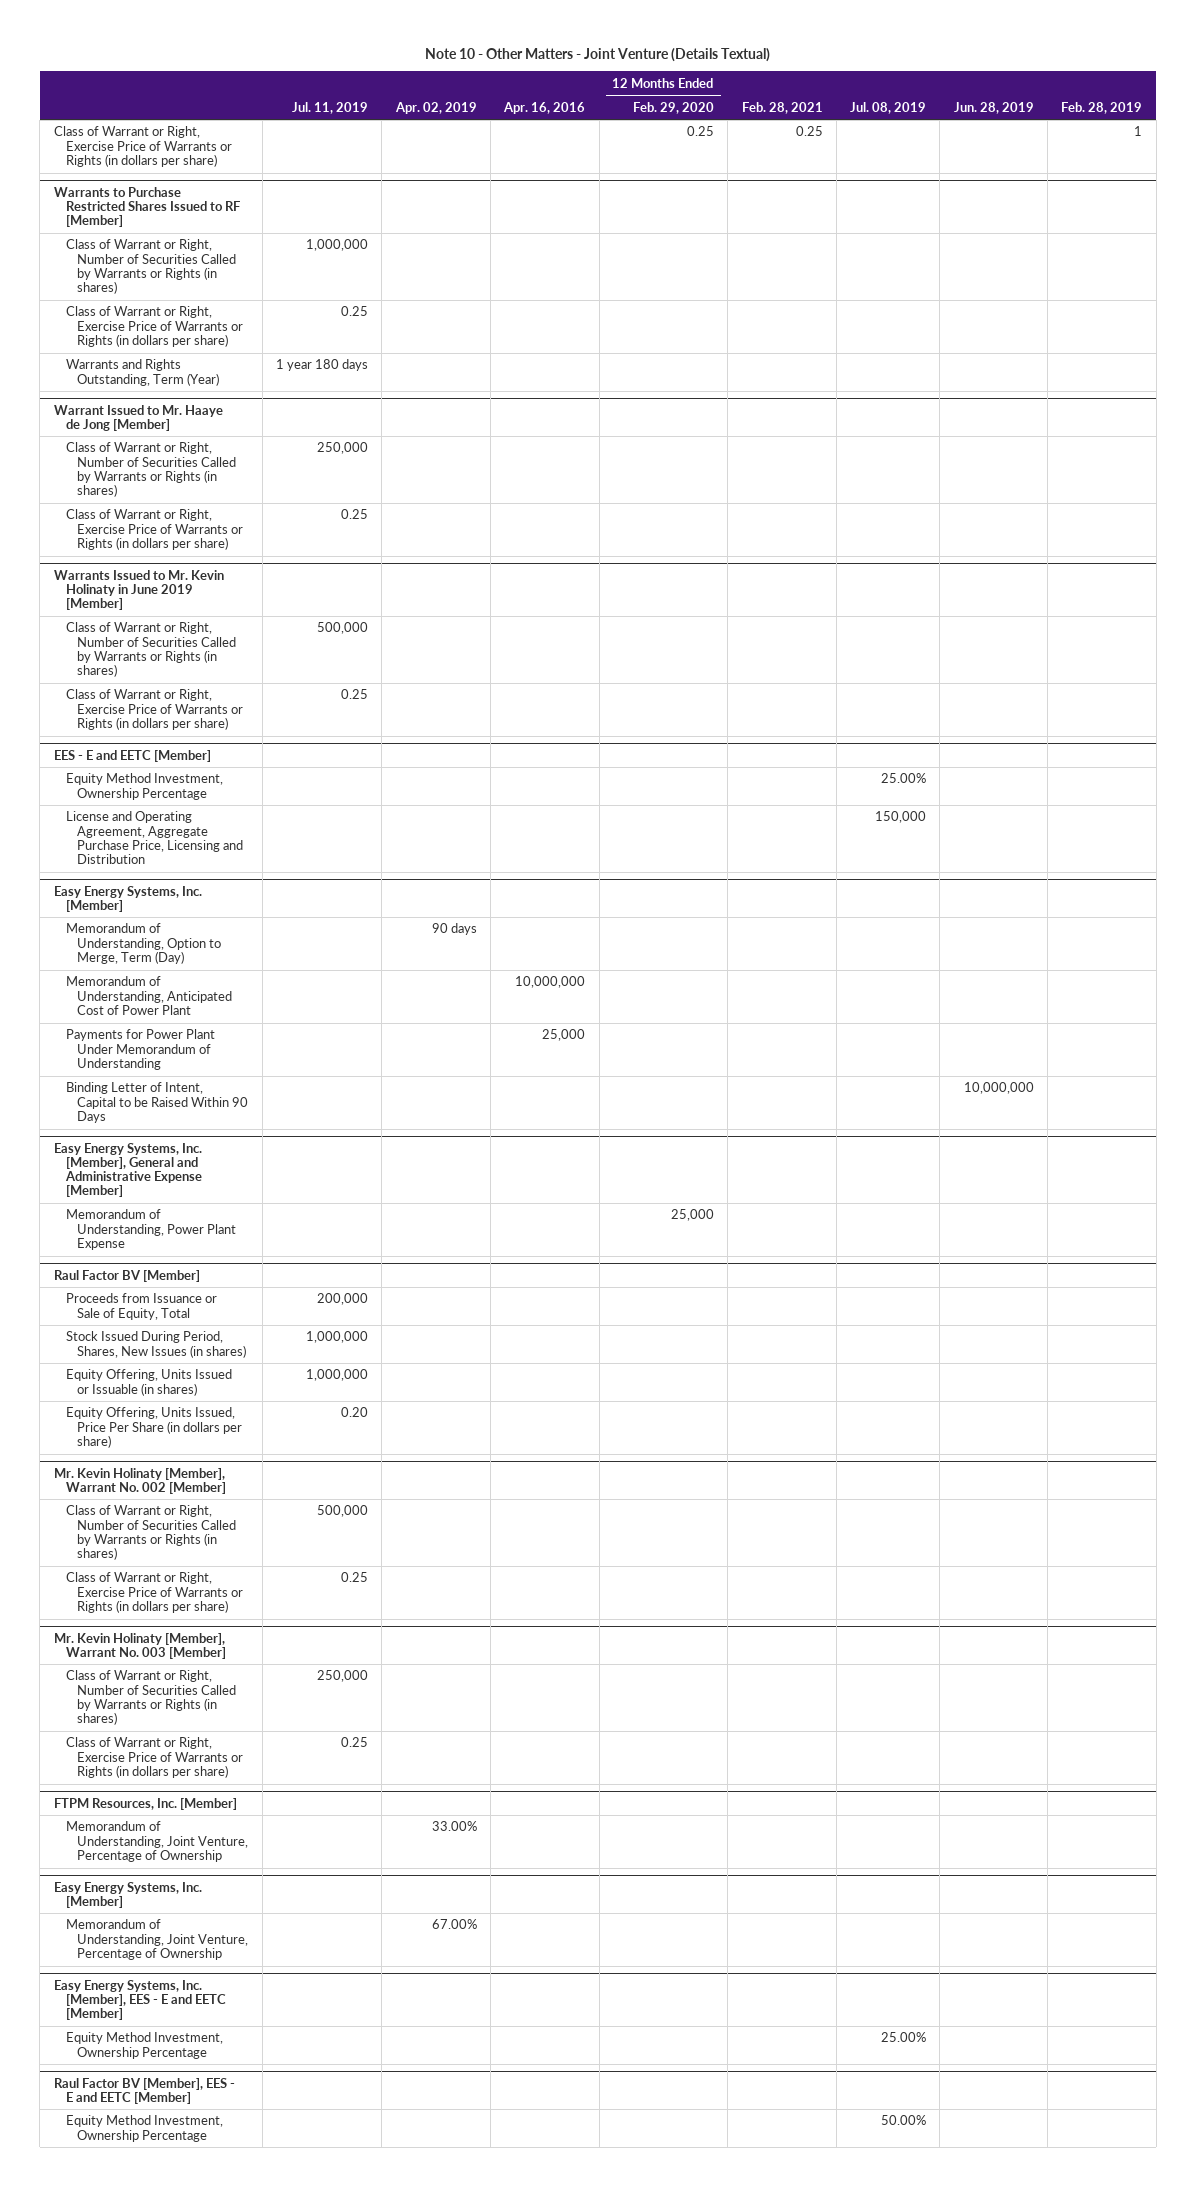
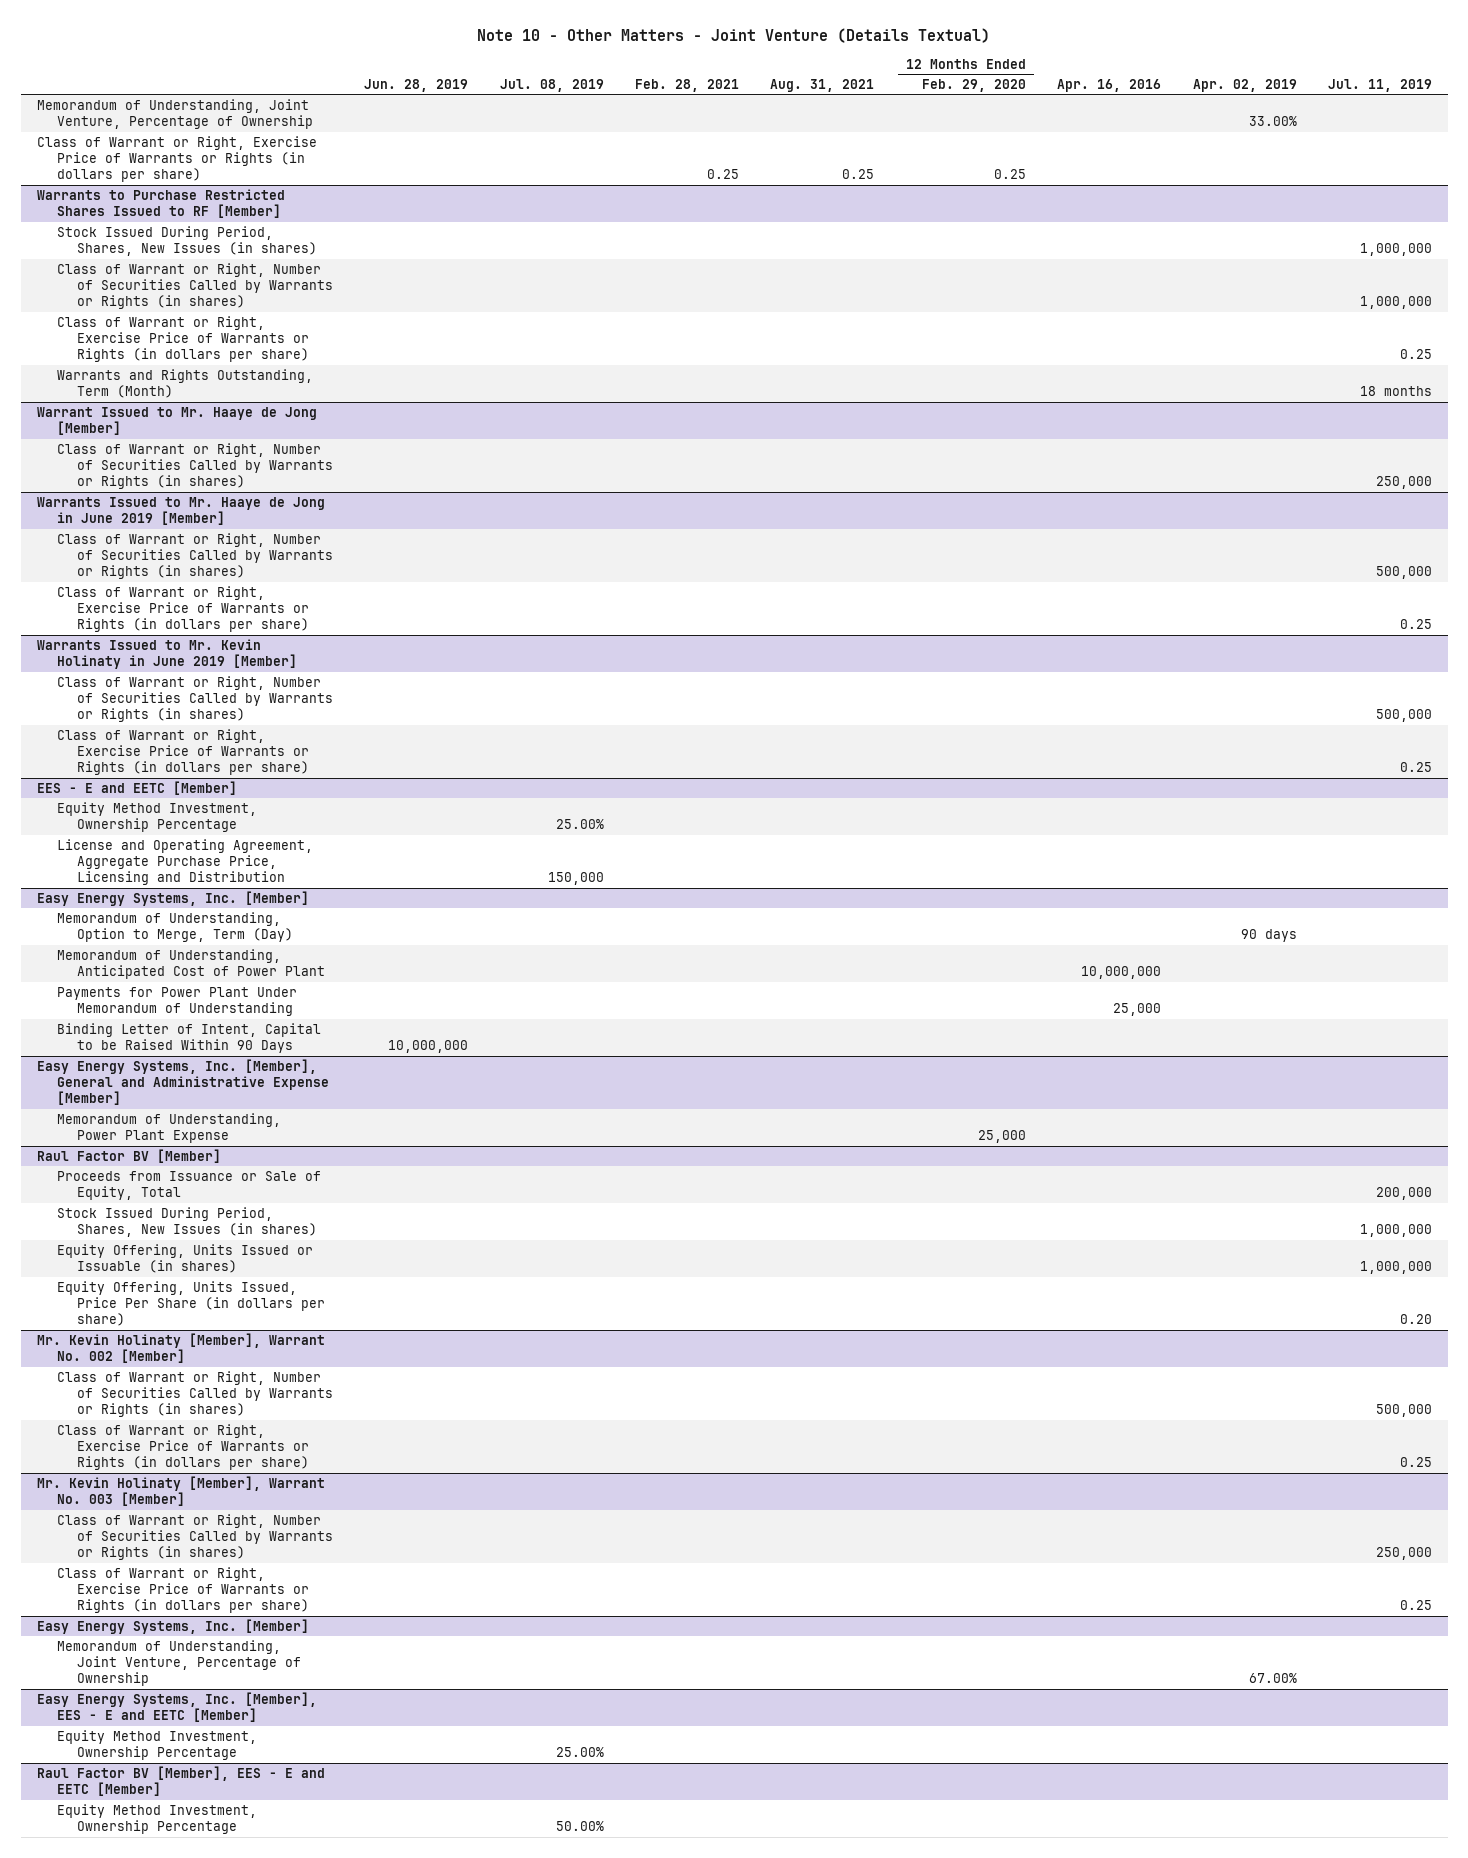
[1061,101,1143,114] Feb. 28, 2019 -> none
none -> [770,78,875,92] Aug. 31, 2021
none -> [36,98,313,130] Memorandum of Understanding, Joint Venture, Percentage of Ownership
none -> [56,225,317,257] Stock Issued During Period, Shares, New Issues (in shares)
[65,359,220,386] Warrants and Rights Outstanding, Term (Year) -> [56,368,313,399] Warrants and Rights Outstanding, Term (Month)
[276,359,369,372] 1 year 180 days -> [1359,386,1432,397] 18 months
[65,509,244,551] Class of Warrant or Right, Exercise Price of Warrants or Rights (in dollars per share) -> none
none -> [36,496,325,526] Warrants Issued to Mr. Haaye de Jong in June 2019 [Member]
none -> [56,532,333,580] Class of Warrant or Right, Number of Securities Called by Warrants or Rights (in shares)
none -> [56,585,309,633] Class of Warrant or Right, Exercise Price of Warrants or Rights (in dollars per share)
[53,1797,237,1810] FTPM Resources, Inc. [Member] -> none
[65,1821,249,1863] Memorandum of Understanding, Joint Venture, Percentage of Ownership -> none

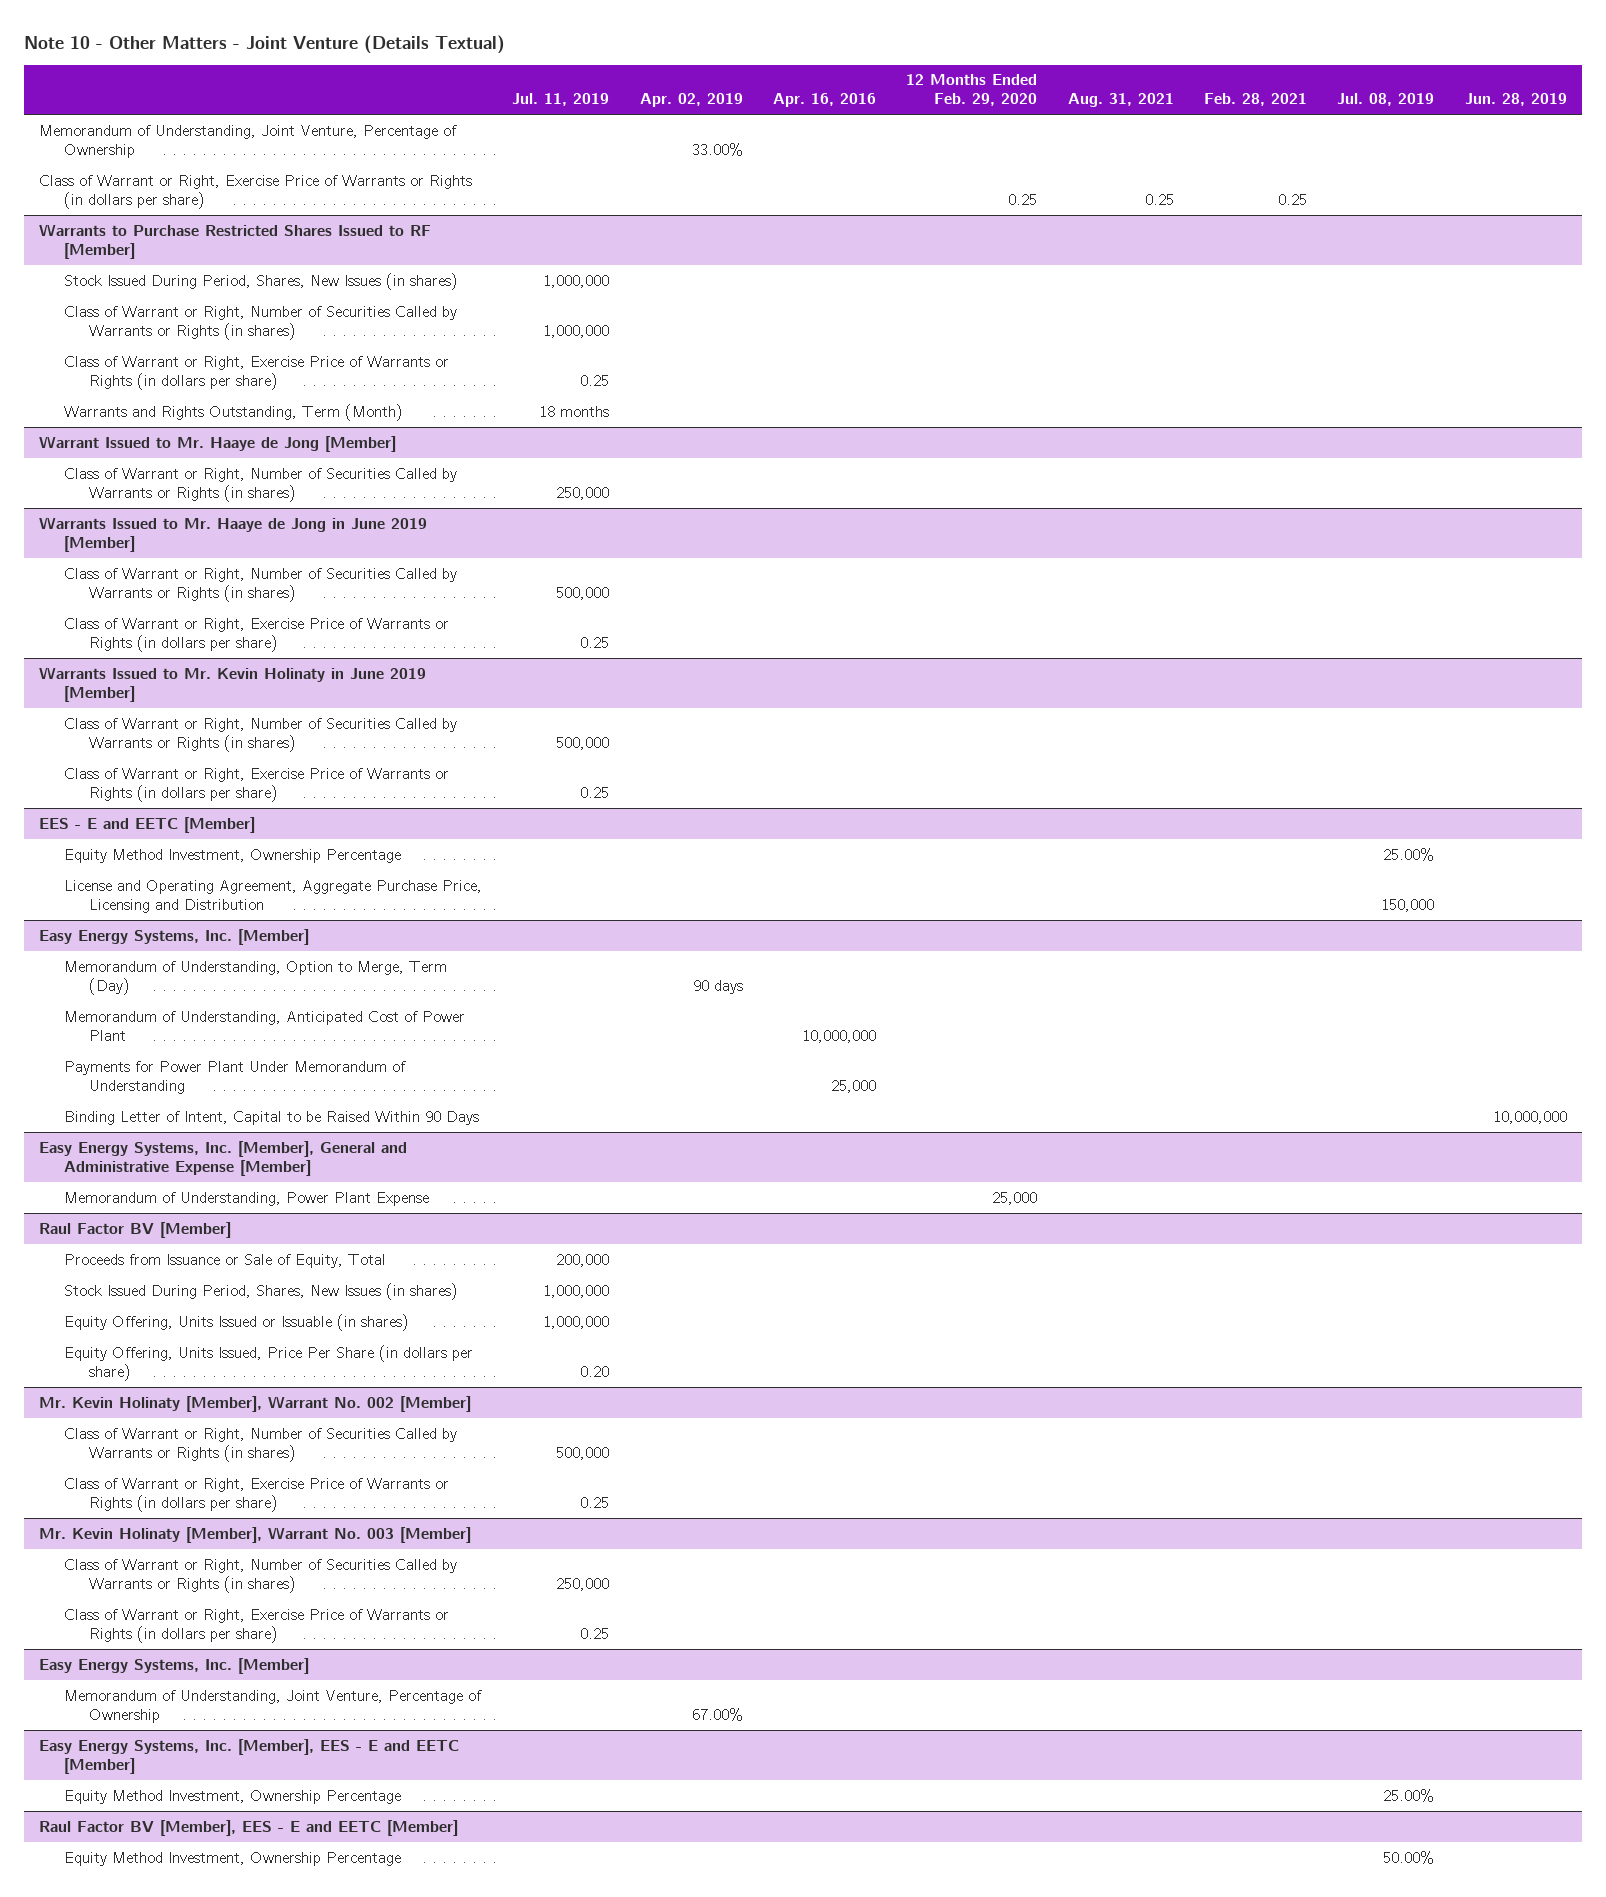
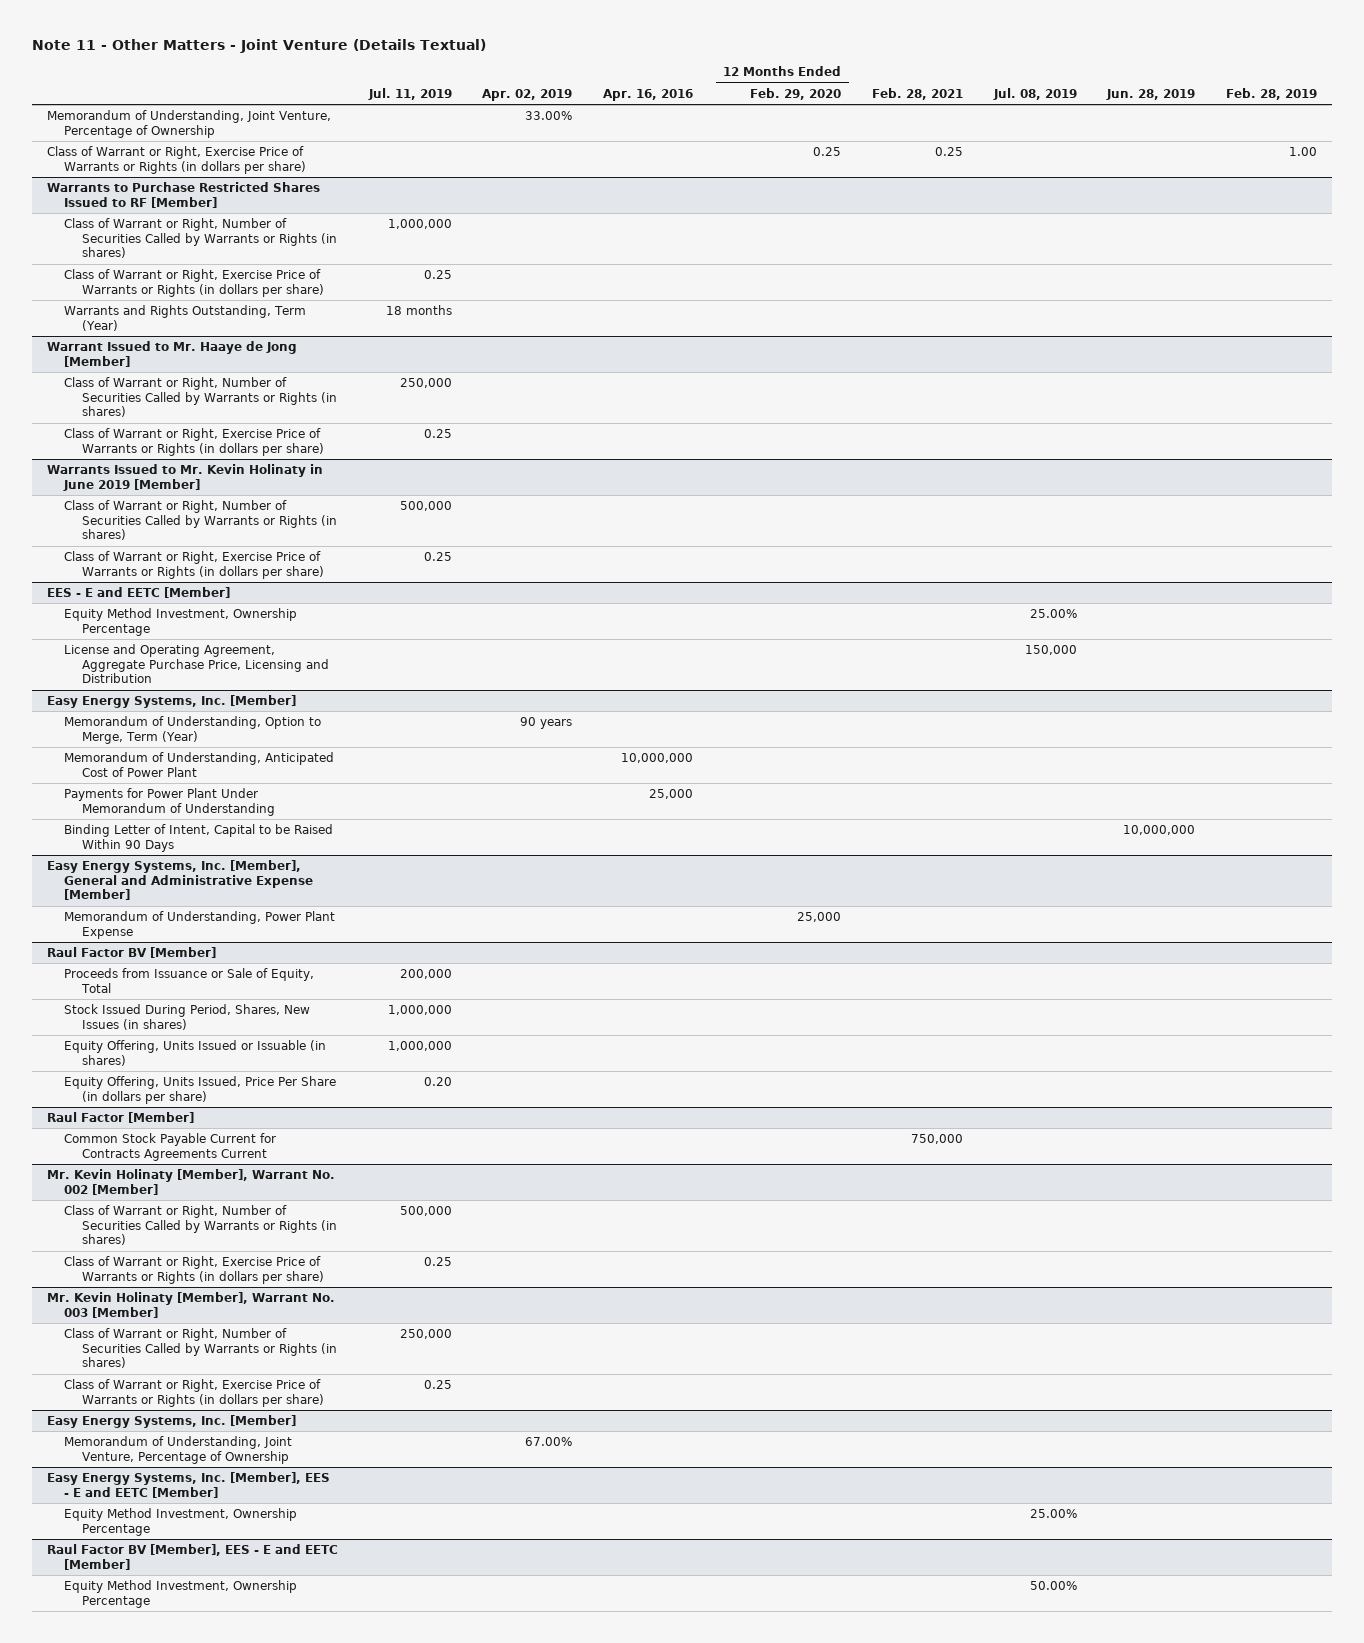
[24,34,506,54] Note 10 - Other Matters - Joint Venture (Details Textual) -> [31,38,486,53] Note 11 - Other Matters - Joint Venture (Details Textual)
[1067,93,1174,108] Aug. 31, 2021 -> none
none -> [1225,87,1317,100] Feb. 28, 2019
[64,272,459,290] Stock Issued During Period, Shares, New Issues (in shares) -> none
[64,403,404,421] Warrants and Rights Outstanding, Term (Month) -> [64,304,307,331] Warrants and Rights Outstanding, Term (Year)
[39,516,428,552] Warrants Issued to Mr. Haaye de Jong in June 2019 [Member] -> none
[64,567,458,602] Class of Warrant or Right, Number of Securities Called by Warrants or Rights (in shares) -> none
[64,617,450,652] Class of Warrant or Right, Exercise Price of Warrants or Rights (in dollars per share) -> none
none -> [64,427,324,456] Class of Warrant or Right, Exercise Price of Warrants or Rights (in dollars per share)
[64,960,448,995] Memorandum of Understanding, Option to Merge, Term (Day) -> [64,715,322,744] Memorandum of Understanding, Option to Merge, Term (Year)
[692,979,743,994] 90 days -> [520,716,573,729] 90 years
none -> [47,1111,195,1123] Raul Factor [Member]
none -> [64,1132,277,1161] Common Stock Payable Current for Contracts Agreements Current

